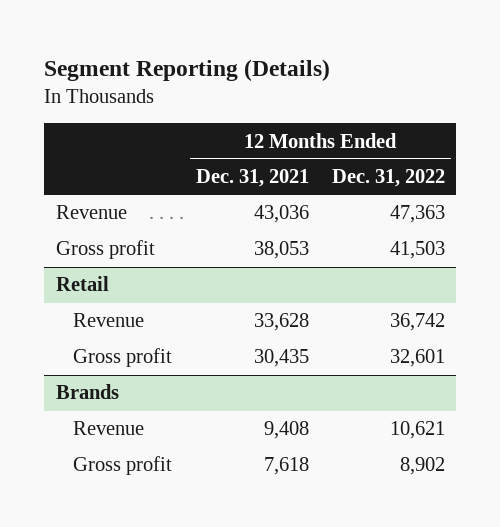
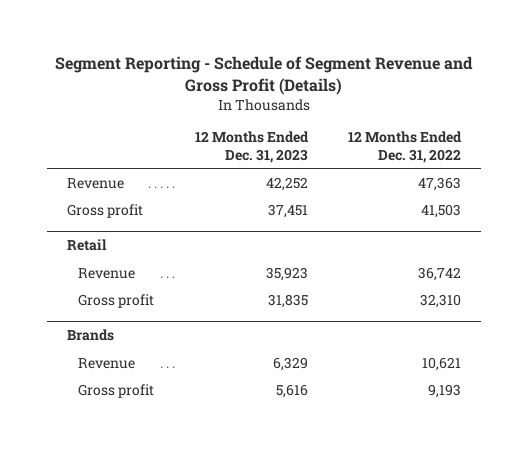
[44,58,331,81] Segment Reporting (Details) -> [55,55,474,95] Segment Reporting - Schedule of Segment Revenue and Gross Profit (Details)
[195,169,309,188] Dec. 31, 2021 -> none
none -> [194,131,309,163] 12 Months Ended Dec. 31, 2023
[389,349,445,368] 32,601 -> [420,293,462,308] 32,310
[399,457,445,476] 8,902 -> [428,383,462,398] 9,193

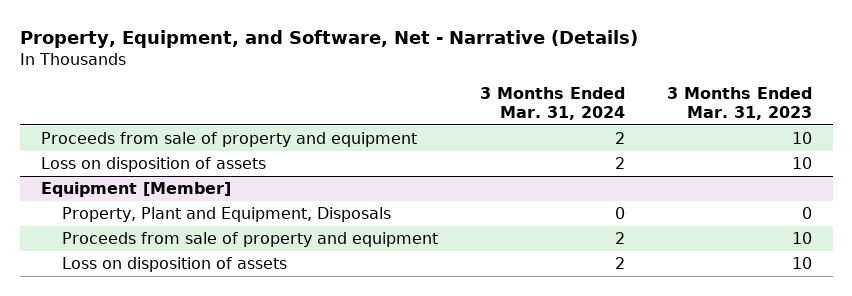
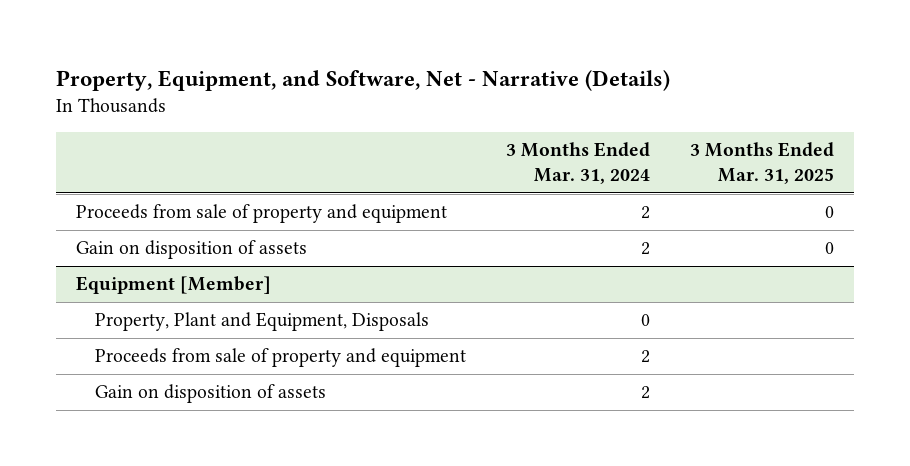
[666,87,812,120] 3 Months Ended Mar. 31, 2023 -> none
none -> [689,142,834,185] 3 Months Ended Mar. 31, 2025
[40,157,266,173] Loss on disposition of assets -> [76,240,308,260] Gain on disposition of assets
[62,257,288,273] Loss on disposition of assets -> [94,384,326,404] Gain on disposition of assets

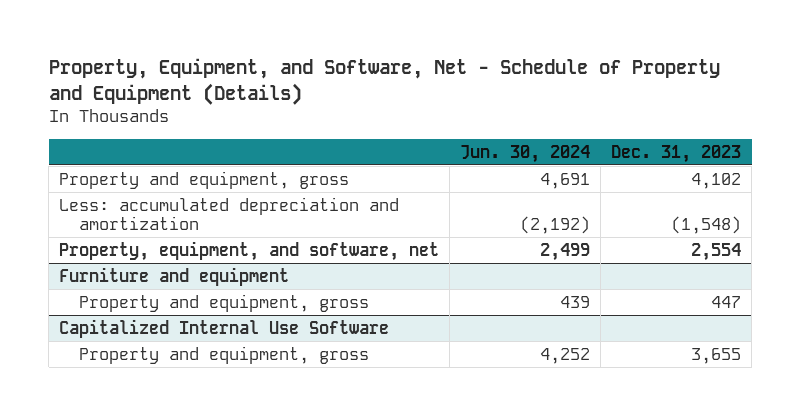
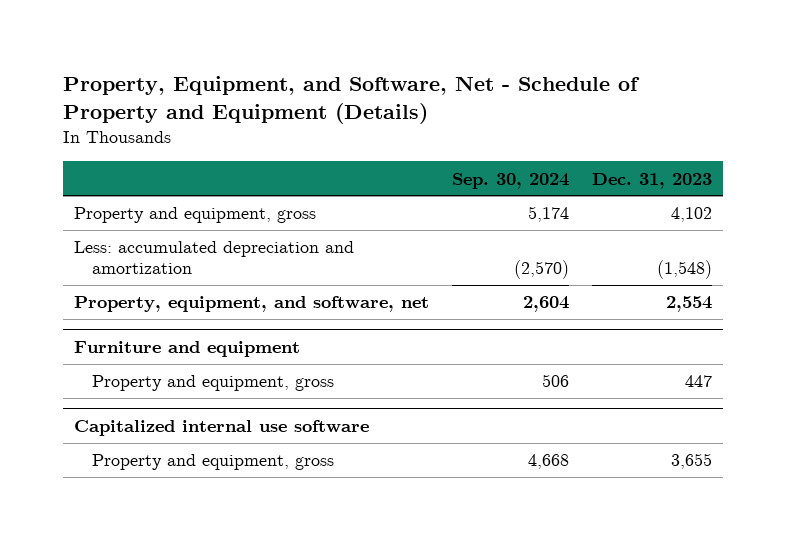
[460,144,591,163] Jun. 30, 2024 -> none
none -> [451,172,569,189] Sep. 30, 2024
[59,318,390,338] Capitalized Internal Use Software -> [74,419,370,436] Capitalized internal use software

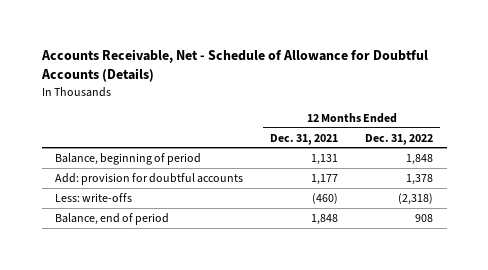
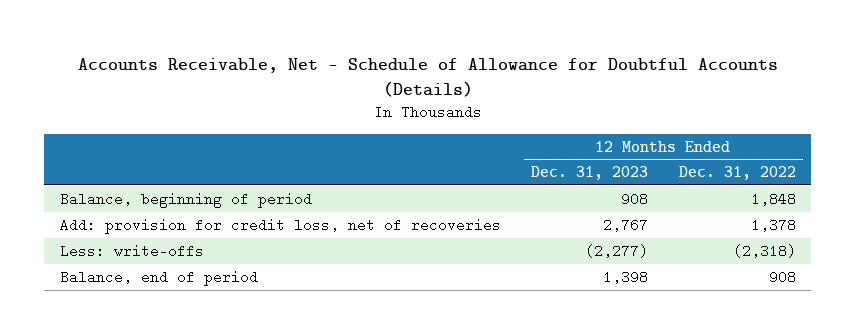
[270,133,339,145] Dec. 31, 2021 -> none
none -> [531,166,649,181] Dec. 31, 2023
[55,172,244,185] Add: provision for doubtful accounts -> [59,217,501,234] Add: provision for credit loss, net of recoveries

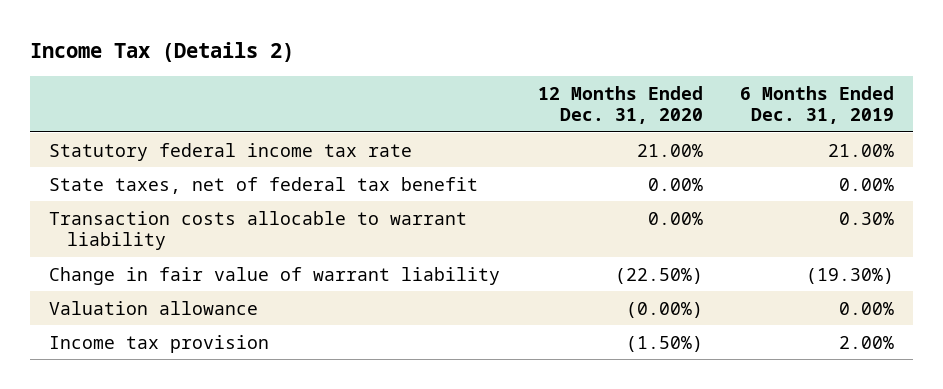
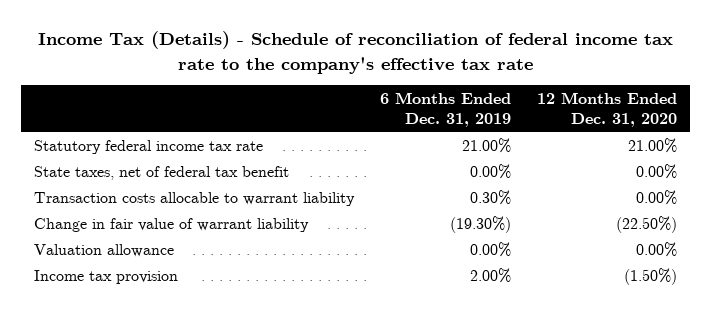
[30,42,295,63] Income Tax (Details 2) -> [37,31,673,74] Income Tax (Details) - Schedule of reconciliation of federal income tax rate to the company's effective tax rate
[625,301,703,318] (0.00%) -> [635,241,677,257] 0.00%

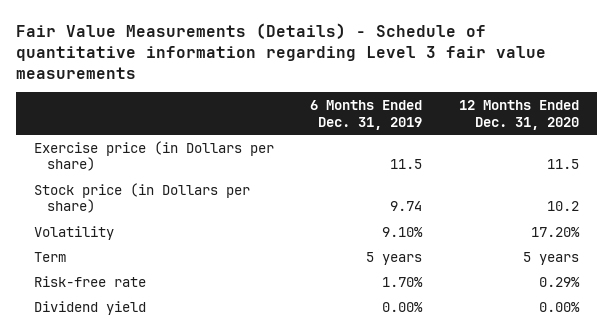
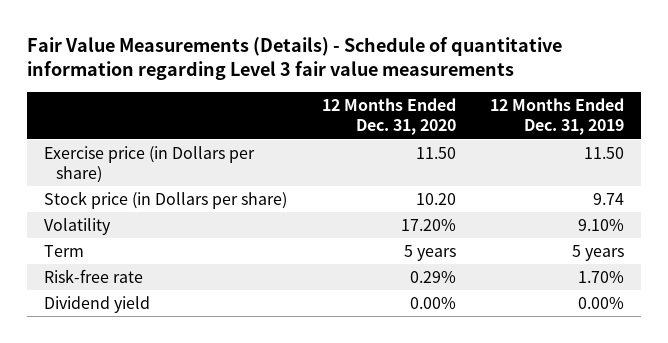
[310,100,423,130] 6 Months Ended Dec. 31, 2019 -> none
none -> [490,98,625,136] 12 Months Ended Dec. 31, 2019
[546,159,579,170] 11.5 -> [415,146,456,159] 11.50
[546,201,579,212] 10.2 -> [415,192,456,205] 10.20

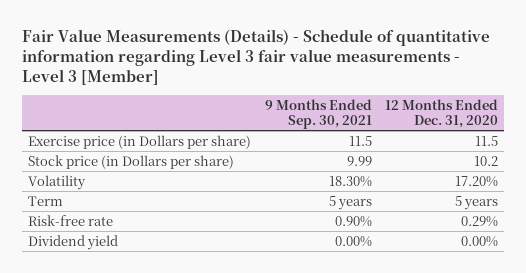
[27,36,563,81] Fair Value Measurements (Details) - Schedule of quantitative information regarding Level 3 fair value measurements -> [21,28,490,86] Fair Value Measurements (Details) - Schedule of quantitative information regarding Level 3 fair value measurements - Level 3 [Member]
[490,98,625,136] 12 Months Ended Dec. 31, 2019 -> none
none -> [264,98,372,130] 9 Months Ended Sep. 30, 2021
[415,146,456,159] 11.50 -> [474,135,498,146] 11.5
[415,192,456,205] 10.20 -> [473,155,498,166] 10.2

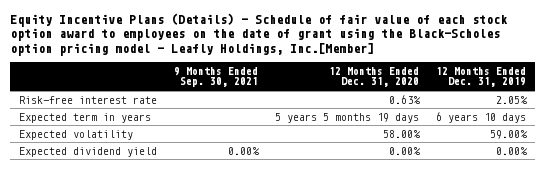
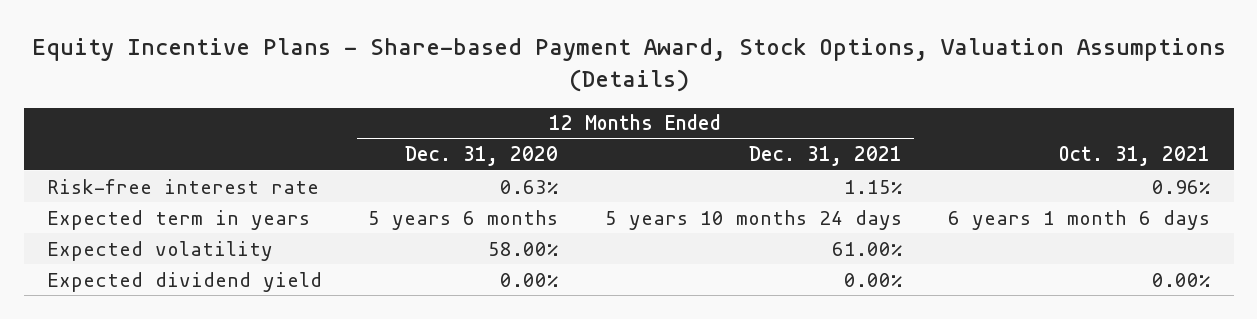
[9,13,508,56] Equity Incentive Plans (Details) - Schedule of fair value of each stock option award to employees on the date of grant using the Black-Scholes option pricing model - Leafly Holdings, Inc.[Member] -> [31,38,1226,93] Equity Incentive Plans - Share-based Payment Award, Stock Options, Valuation Assumptions (Details)
[173,66,258,88] 9 Months Ended Sep. 30, 2021 -> none
[436,66,527,88] 12 Months Ended Dec. 31, 2019 -> none
none -> [748,146,902,167] Dec. 31, 2021
none -> [1059,146,1211,167] Oct. 31, 2021
[274,112,419,123] 5 years 5 months 19 days -> [368,209,559,230] 5 years 6 months

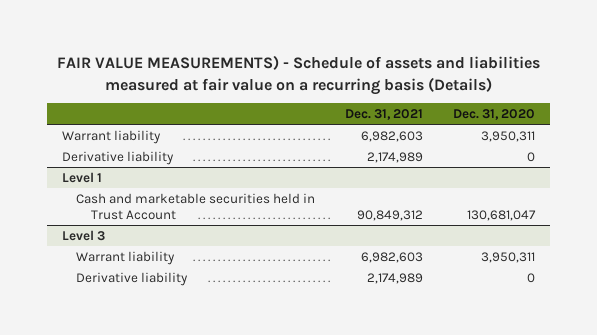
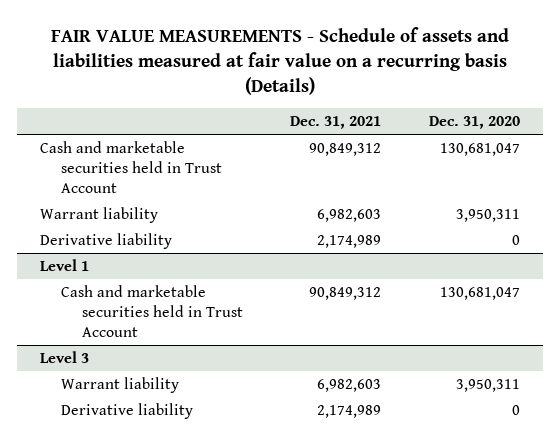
[56,55,540,95] FAIR VALUE MEASUREMENTS) - Schedule of assets and liabilities measured at fair value on a recurring basis (Details) -> [50,26,509,95] FAIR VALUE MEASUREMENTS - Schedule of assets and liabilities measured at fair value on a recurring basis (Details)
none -> [40,141,223,193] Cash and marketable securities held in Trust Account

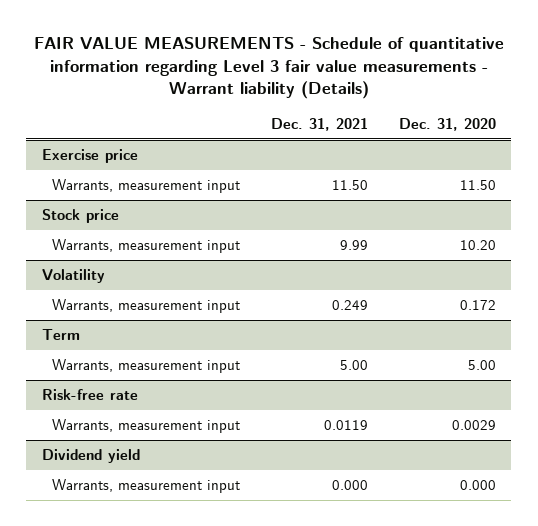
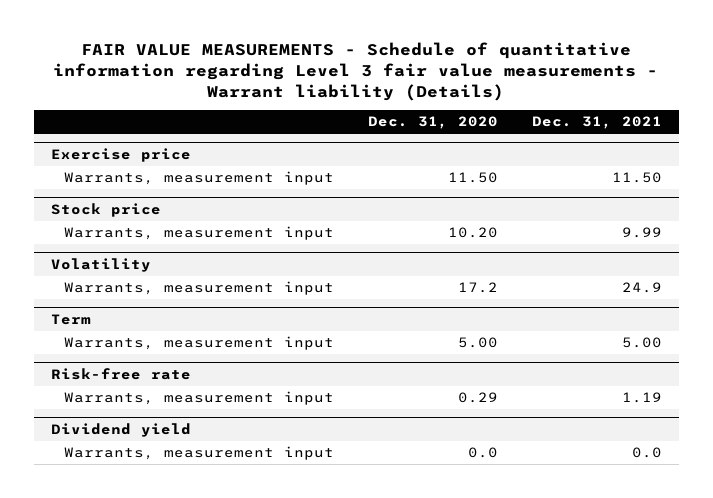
[332,299,369,310] 0.249 -> [621,282,662,294] 24.9
[459,299,496,310] 0.172 -> [457,282,498,294] 17.2
[324,419,369,430] 0.0119 -> [621,392,662,404] 1.19
[451,419,496,430] 0.0029 -> [457,392,498,404] 0.29
[332,479,369,490] 0.000 -> [631,447,662,459] 0.0
[459,479,496,490] 0.000 -> [467,447,498,459] 0.0

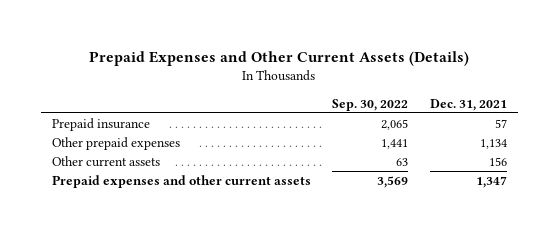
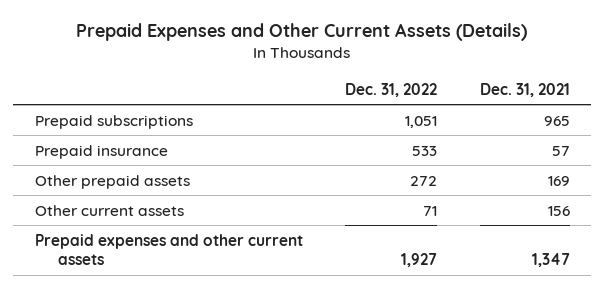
[332,98,409,111] Sep. 30, 2022 -> none
none -> [345,82,438,97] Dec. 31, 2022
none -> [34,114,193,129] Prepaid subscriptions
[51,137,180,151] Other prepaid expenses -> [34,174,190,189] Other prepaid assets
[480,139,508,150] 1,134 -> [547,175,570,186] 169

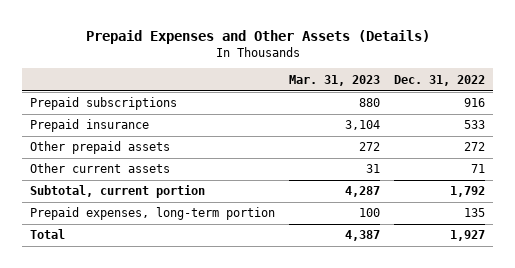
[76,23,528,42] Prepaid Expenses and Other Current Assets (Details) -> [85,29,430,44] Prepaid Expenses and Other Assets (Details)
[479,82,570,97] Dec. 31, 2021 -> none
none -> [289,74,381,86] Mar. 31, 2023
[405,115,438,128] 1,051 -> [464,98,486,108] 916
none -> [29,185,205,199] Subtotal, current portion
none -> [29,207,275,221] Prepaid expenses, long-term portion
[34,233,303,265] Prepaid expenses and other current assets -> [29,229,65,240] Total

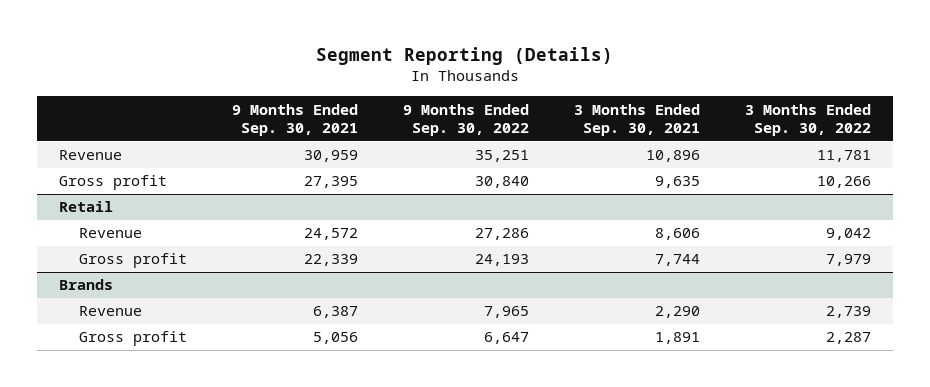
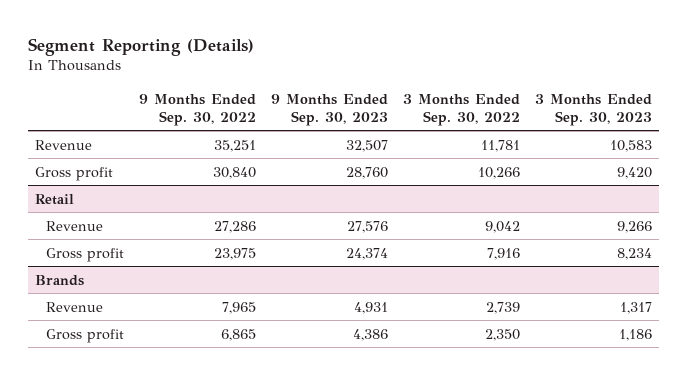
[231,103,358,137] 9 Months Ended Sep. 30, 2021 -> none
[573,103,700,137] 3 Months Ended Sep. 30, 2021 -> none
none -> [271,93,389,127] 9 Months Ended Sep. 30, 2023
none -> [534,93,652,127] 3 Months Ended Sep. 30, 2023
[474,254,529,267] 24,193 -> [214,247,257,260] 23,975
[825,254,871,267] 7,979 -> [487,247,521,260] 7,916
[483,332,529,345] 6,647 -> [221,328,257,341] 6,865
[825,332,871,345] 2,287 -> [485,328,521,341] 2,350

